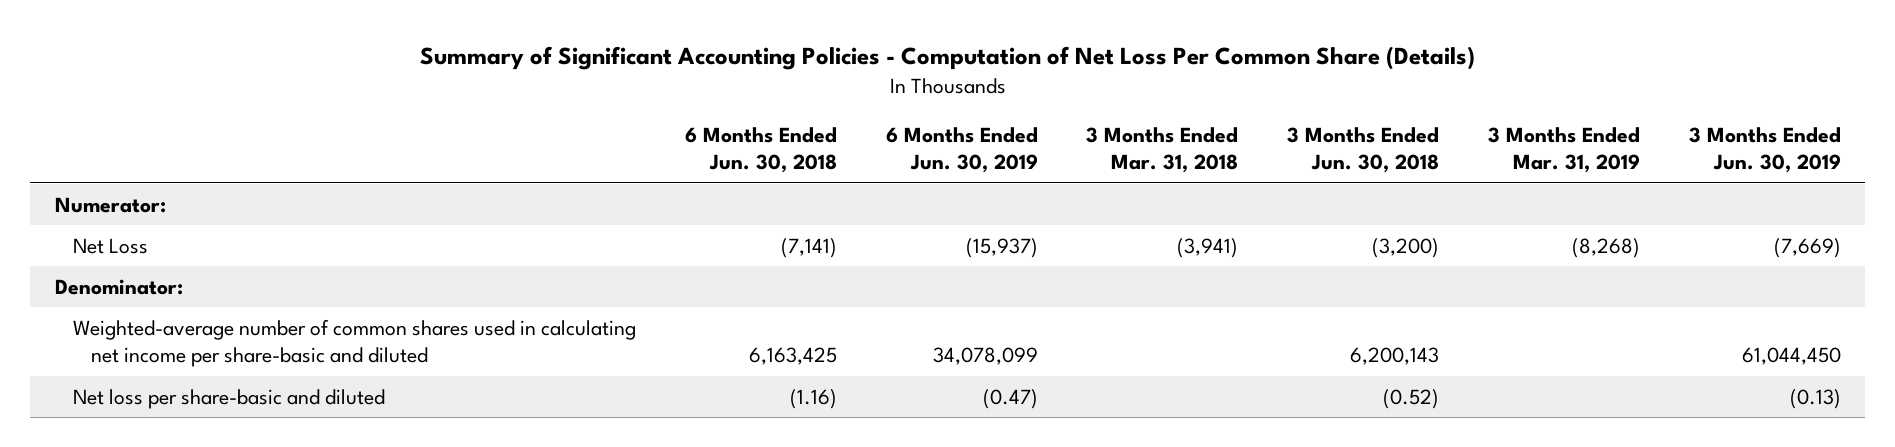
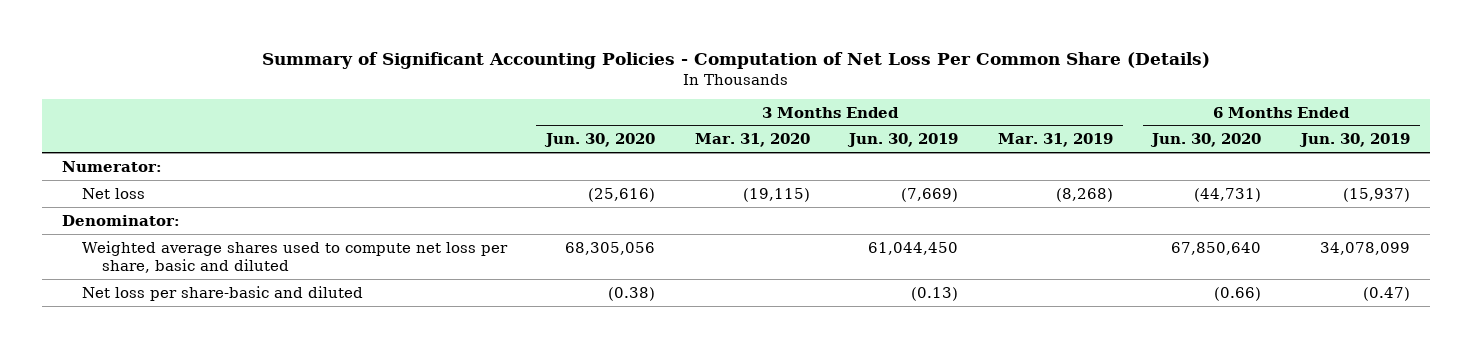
[684,126,837,174] 6 Months Ended Jun. 30, 2018 -> none
[1086,126,1239,174] 3 Months Ended Mar. 31, 2018 -> none
[1287,126,1440,174] 3 Months Ended Jun. 30, 2018 -> none
none -> [544,133,656,148] Jun. 30, 2020
none -> [694,133,810,148] Mar. 31, 2020
none -> [1150,133,1262,148] Jun. 30, 2020
[73,237,149,254] Net Loss -> [81,187,145,199] Net loss
[73,318,637,368] Weighted-average number of common shares used in calculating net income per share-basic and diluted -> [81,240,508,273] Weighted average shares used to compute net loss per share, basic and diluted

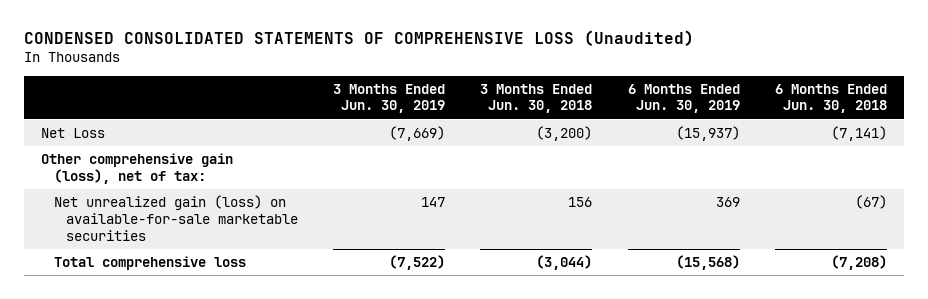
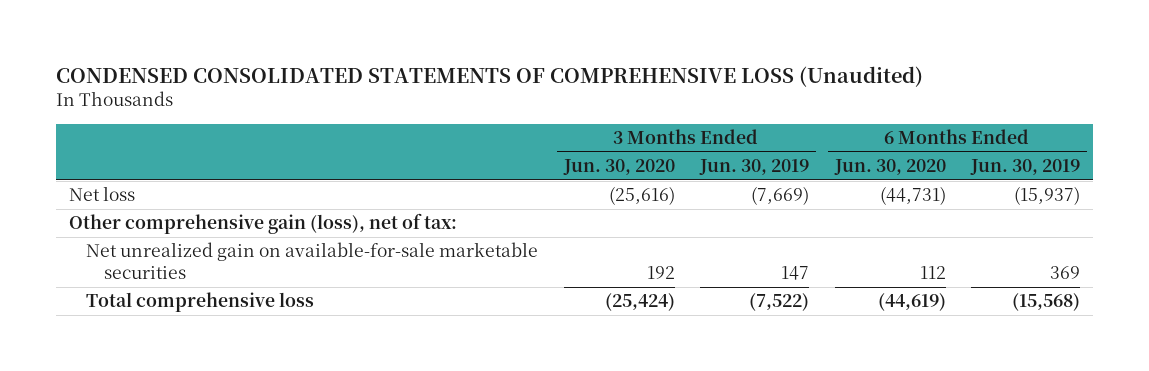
[480,83,593,114] 3 Months Ended Jun. 30, 2018 -> none
[774,83,887,114] 6 Months Ended Jun. 30, 2018 -> none
none -> [562,159,675,176] Jun. 30, 2020
none -> [833,159,946,176] Jun. 30, 2020
[41,128,106,139] Net Loss -> [68,186,135,202] Net loss
[53,195,298,241] Net unrealized gain (loss) on available-for-sale marketable securities -> [86,242,539,280] Net unrealized gain on available-for-sale marketable securities

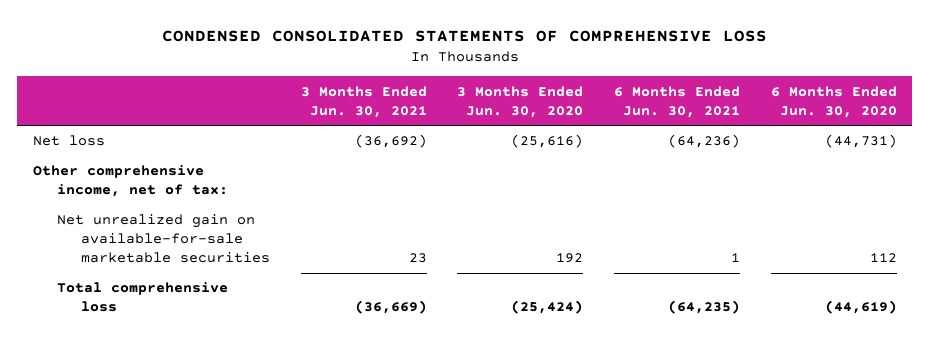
[55,65,923,87] CONDENSED CONSOLIDATED STATEMENTS OF COMPREHENSIVE LOSS (Unaudited) -> [161,29,767,42] CONDENSED CONSOLIDATED STATEMENTS OF COMPREHENSIVE LOSS
[699,159,810,176] Jun. 30, 2019 -> none
[970,159,1081,176] Jun. 30, 2019 -> none
none -> [300,85,427,118] 3 Months Ended Jun. 30, 2021
none -> [614,85,741,118] 6 Months Ended Jun. 30, 2021
[68,213,457,235] Other comprehensive gain (loss), net of tax: -> [32,165,228,198] Other comprehensive income, net of tax:

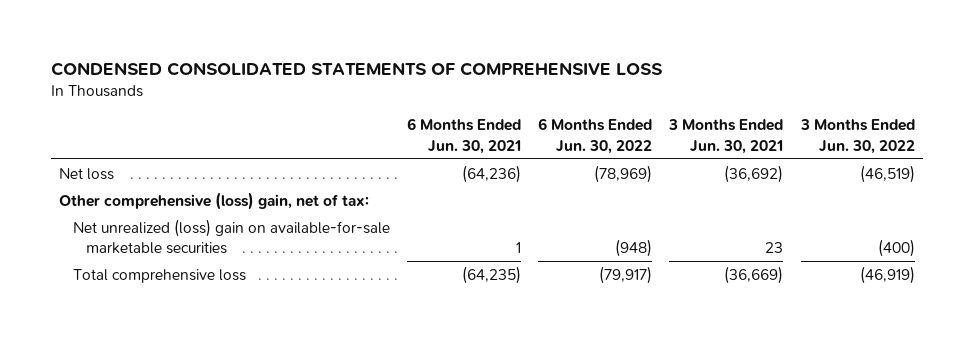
[457,85,584,118] 3 Months Ended Jun. 30, 2020 -> none
[770,85,897,118] 6 Months Ended Jun. 30, 2020 -> none
none -> [538,118,653,154] 6 Months Ended Jun. 30, 2022
none -> [799,119,915,154] 3 Months Ended Jun. 30, 2022
[32,165,228,198] Other comprehensive income, net of tax: -> [59,191,370,210] Other comprehensive (loss) gain, net of tax:
[56,214,270,264] Net unrealized gain on available-for-sale marketable securities -> [72,218,390,255] Net unrealized (loss) gain on available-for-sale marketable securities

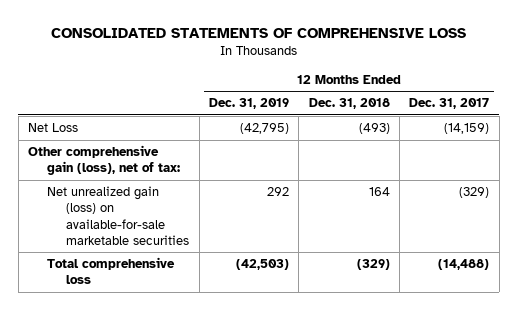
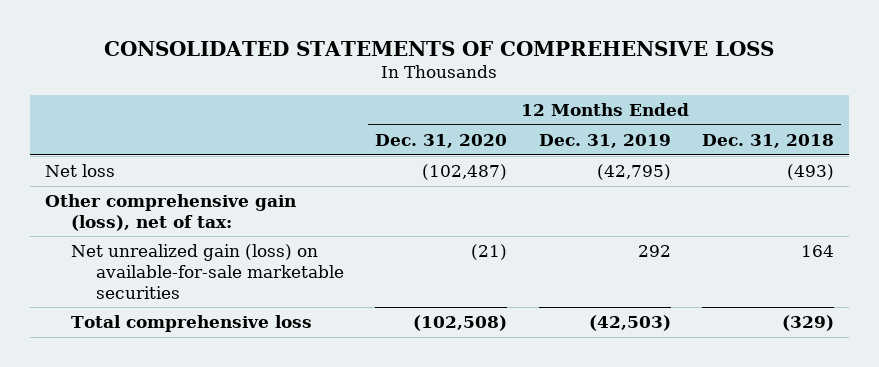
[409,98,490,110] Dec. 31, 2017 -> none
none -> [375,133,508,148] Dec. 31, 2020
[28,123,79,133] Net Loss -> [45,163,116,177] Net loss

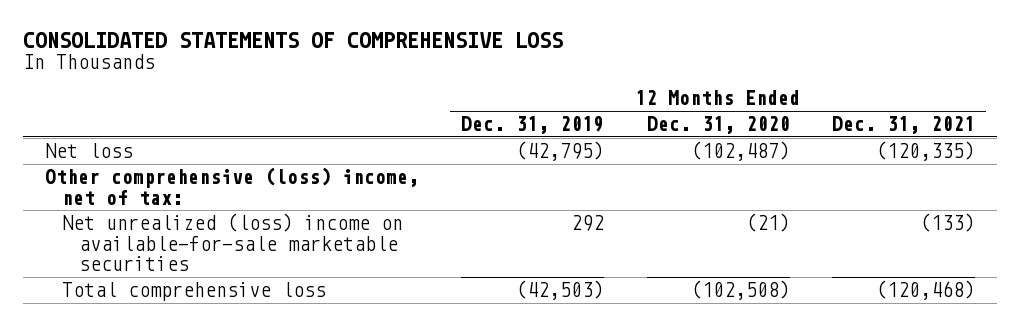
[701,133,834,148] Dec. 31, 2018 -> none
none -> [832,116,976,135] Dec. 31, 2021
[45,193,297,231] Other comprehensive gain (loss), net of tax: -> [44,167,419,205] Other comprehensive (loss) income, net of tax:
[70,243,345,299] Net unrealized gain (loss) on available-for-sale marketable securities -> [61,213,403,271] Net unrealized (loss) income on available-for-sale marketable securities

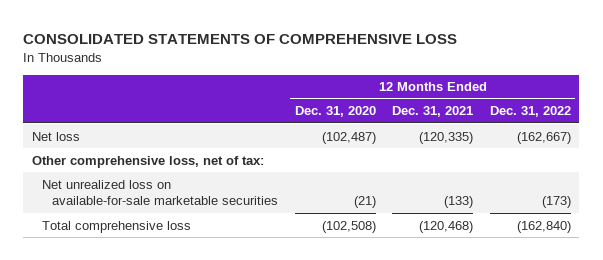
[461,116,605,135] Dec. 31, 2019 -> none
none -> [489,106,571,118] Dec. 31, 2022
[44,167,419,205] Other comprehensive (loss) income, net of tax: -> [31,155,264,168] Other comprehensive loss, net of tax:
[61,213,403,271] Net unrealized (loss) income on available-for-sale marketable securities -> [41,179,278,206] Net unrealized loss on available-for-sale marketable securities

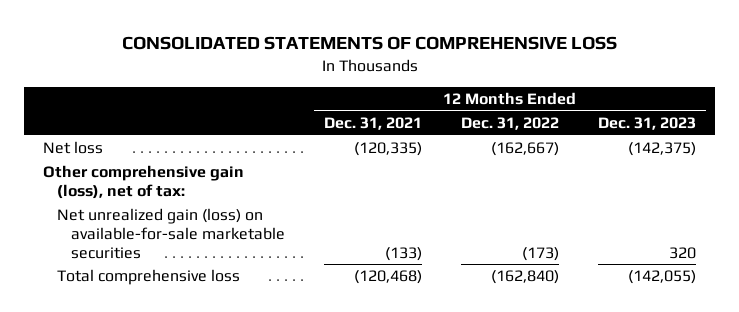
[294,106,376,118] Dec. 31, 2020 -> none
none -> [597,116,696,130] Dec. 31, 2023
[31,155,264,168] Other comprehensive loss, net of tax: -> [43,165,245,199] Other comprehensive gain (loss), net of tax:
[41,179,278,206] Net unrealized loss on available-for-sale marketable securities -> [56,208,285,259] Net unrealized gain (loss) on available-for-sale marketable securities

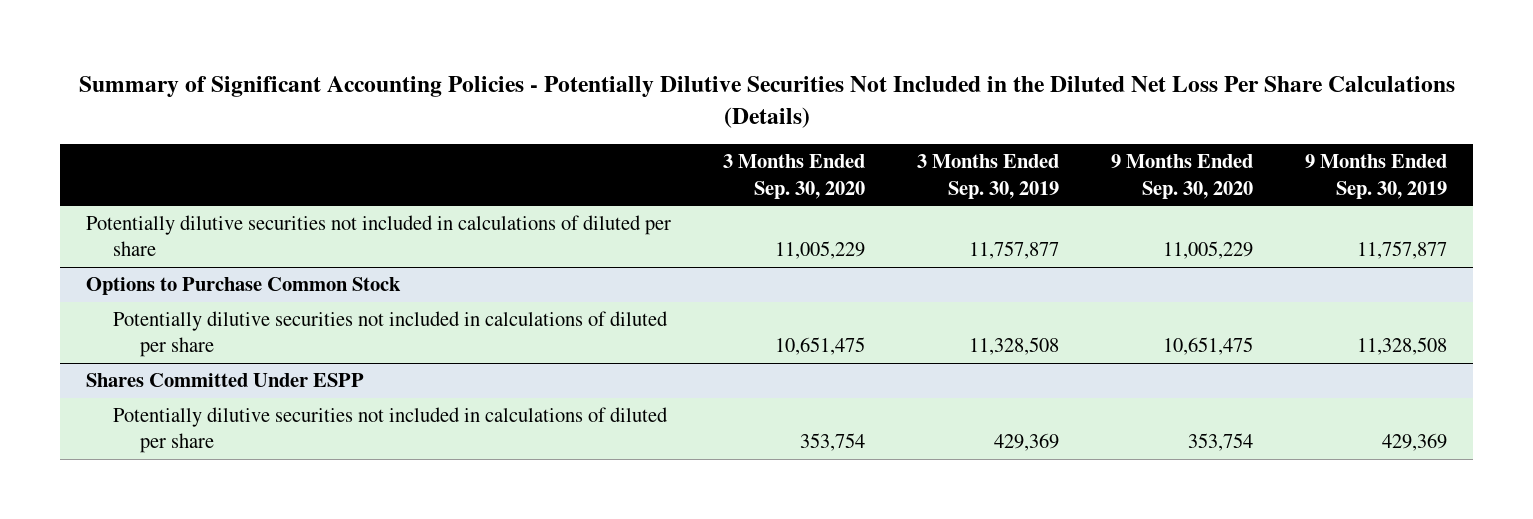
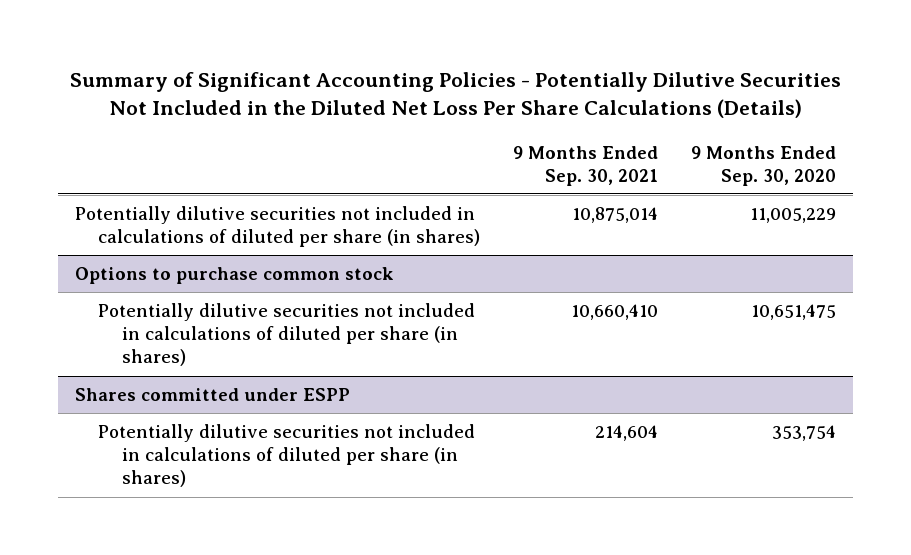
[723,154,866,199] 3 Months Ended Sep. 30, 2020 -> none
[917,154,1060,199] 3 Months Ended Sep. 30, 2019 -> none
[1304,154,1447,199] 9 Months Ended Sep. 30, 2019 -> none
none -> [513,145,659,186] 9 Months Ended Sep. 30, 2021
[86,215,672,257] Potentially dilutive securities not included in calculations of diluted per share -> [74,205,481,248] Potentially dilutive securities not included in calculations of diluted per share (in shares)
[86,277,402,296] Options to Purchase Common Stock -> [74,266,394,284] Options to purchase common stock
[113,311,669,358] Potentially dilutive securities not included in calculations of diluted per share -> [98,302,476,367] Potentially dilutive securities not included in calculations of diluted per share (in shares)
[86,373,365,388] Shares Committed Under ESPP -> [74,387,350,401] Shares committed under ESPP
[113,407,669,454] Potentially dilutive securities not included in calculations of diluted per share -> [98,423,476,488] Potentially dilutive securities not included in calculations of diluted per share (in shares)

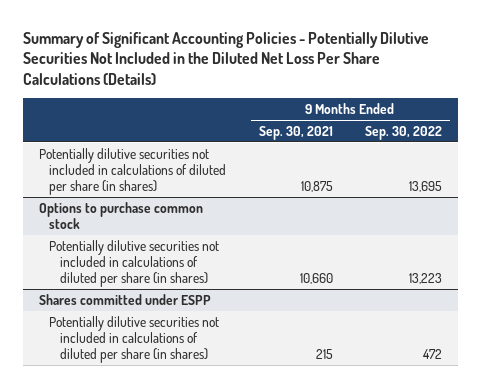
[691,145,837,186] 9 Months Ended Sep. 30, 2020 -> none
none -> [364,125,442,140] Sep. 30, 2022
[572,206,659,223] 10,875,014 -> [300,180,333,192] 10,875
[571,303,659,320] 10,660,410 -> [299,272,333,284] 10,660
[595,424,659,441] 214,604 -> [315,348,333,359] 215

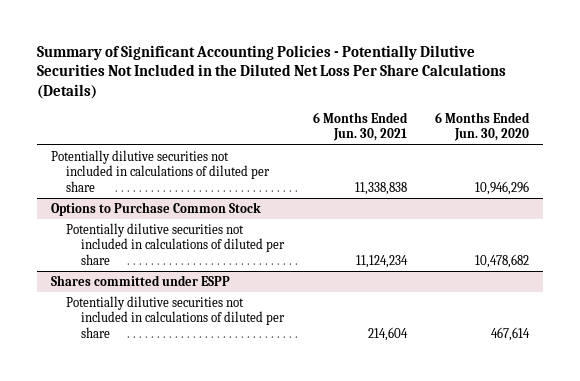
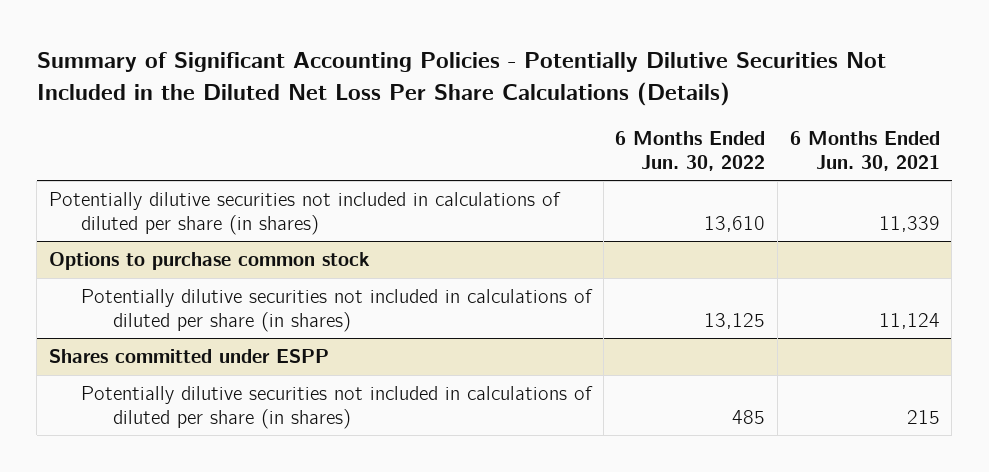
[435,111,531,142] 6 Months Ended Jun. 30, 2020 -> none
none -> [615,130,766,171] 6 Months Ended Jun. 30, 2022
[51,149,271,192] Potentially dilutive securities not included in calculations of diluted per share -> [49,192,562,236] Potentially dilutive securities not included in calculations of diluted per share (in shares)
[354,181,407,195] 11,338,838 -> [878,216,940,233] 11,339
[51,201,262,216] Options to Purchase Common Stock -> [49,252,371,271] Options to purchase common stock
[66,222,286,265] Potentially dilutive securities not included in calculations of diluted per share -> [81,289,594,333] Potentially dilutive securities not included in calculations of diluted per share (in shares)
[355,254,408,268] 11,124,234 -> [878,313,940,330] 11,124
[66,295,286,338] Potentially dilutive securities not included in calculations of diluted per share -> [81,386,594,430] Potentially dilutive securities not included in calculations of diluted per share (in shares)
[367,326,408,341] 214,604 -> [906,410,940,425] 215

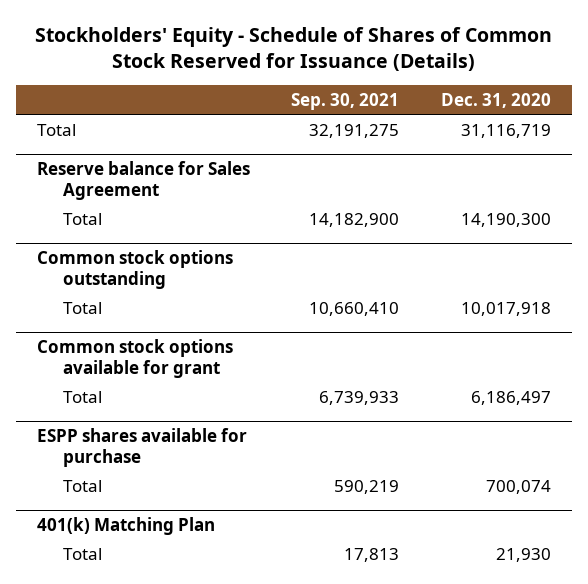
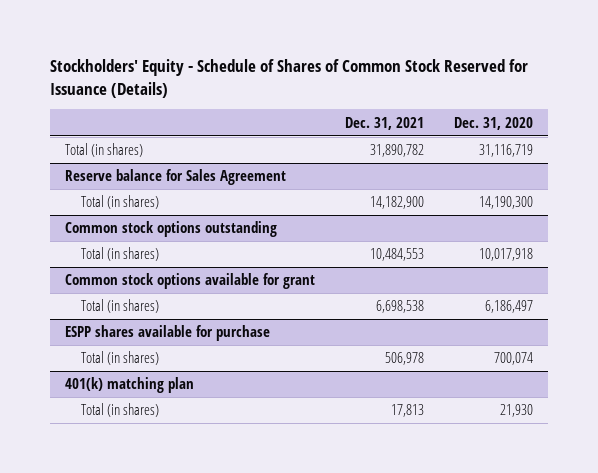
[291,92,400,110] Sep. 30, 2021 -> none
none -> [344,116,424,130] Dec. 31, 2021
[37,123,77,136] Total -> [64,143,143,158] Total (in shares)
[63,212,103,225] Total -> [81,195,160,210] Total (in shares)
[63,301,103,314] Total -> [81,247,160,262] Total (in shares)
[63,390,103,403] Total -> [81,299,160,314] Total (in shares)
[63,479,103,492] Total -> [81,351,160,366] Total (in shares)
[37,516,216,535] 401(k) Matching Plan -> [64,377,194,394] 401(k) matching plan
[63,547,103,560] Total -> [81,403,160,418] Total (in shares)

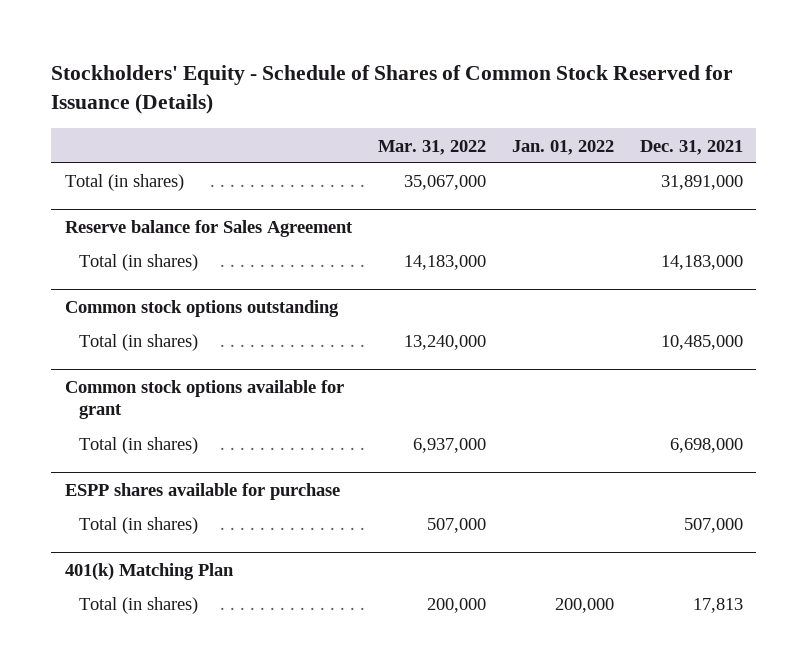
[454,116,534,130] Dec. 31, 2020 -> none
none -> [377,139,486,155] Mar. 31, 2022
none -> [512,139,615,155] Jan. 01, 2022
[369,144,424,158] 31,890,782 -> [661,175,744,191] 31,891,000
[369,196,424,210] 14,182,900 -> [661,255,744,271] 14,183,000
[369,248,424,262] 10,484,553 -> [661,335,744,351] 10,485,000
[375,300,424,314] 6,698,538 -> [670,438,744,454] 6,698,000
[384,352,424,366] 506,978 -> [684,518,744,534] 507,000
[64,377,194,394] 401(k) matching plan -> [64,562,234,580] 401(k) Matching Plan

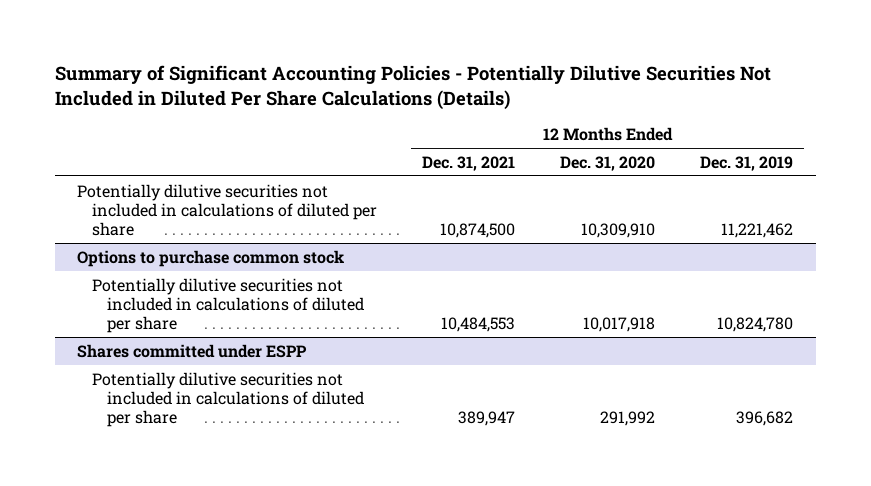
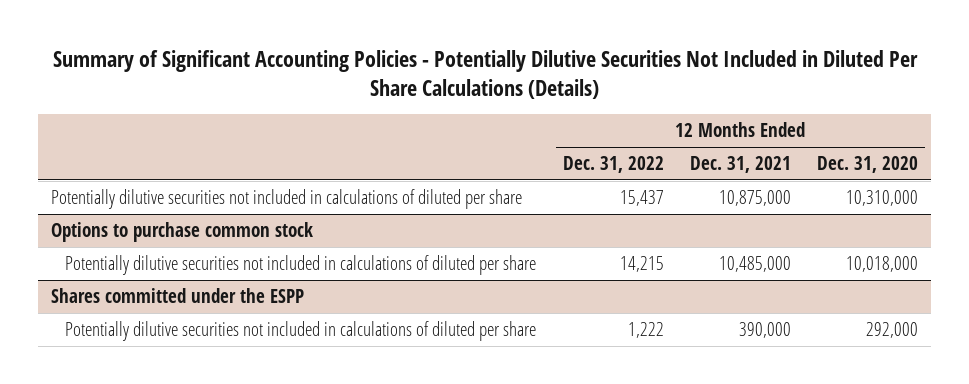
[700,155,794,171] Dec. 31, 2019 -> none
none -> [562,156,664,174] Dec. 31, 2022
[440,223,516,239] 10,874,500 -> [718,189,791,206] 10,875,000
[581,223,656,239] 10,309,910 -> [846,189,919,206] 10,310,000
[441,317,516,333] 10,484,553 -> [718,255,791,272] 10,485,000
[583,317,656,333] 10,017,918 -> [846,255,919,272] 10,018,000
[77,343,308,358] Shares committed under ESPP -> [51,287,305,303] Shares committed under the ESPP
[458,411,516,427] 389,947 -> [738,321,791,338] 390,000
[600,411,656,427] 291,992 -> [866,321,919,338] 292,000

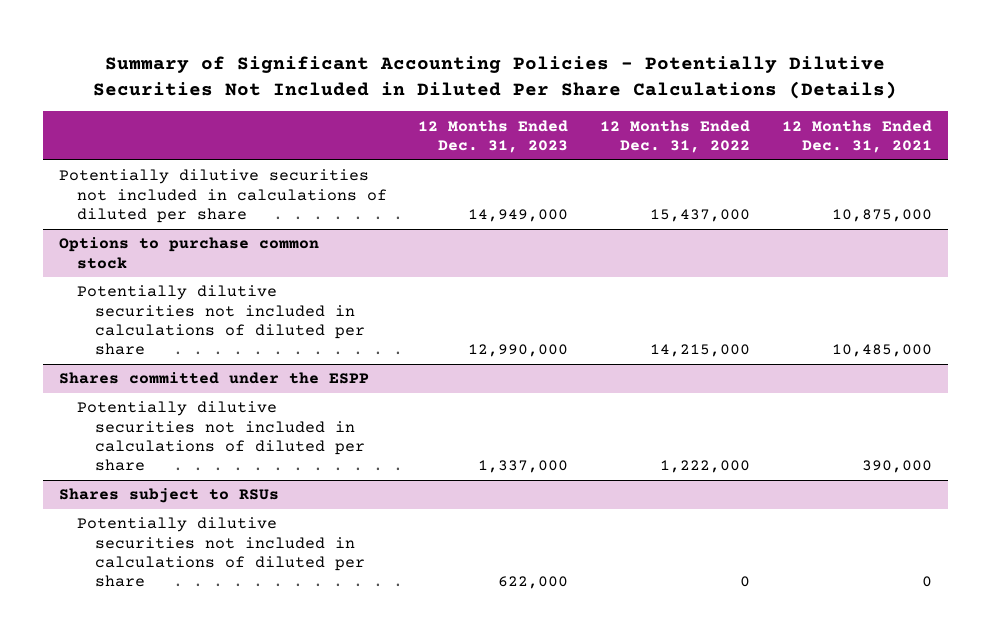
[817,156,919,174] Dec. 31, 2020 -> none
none -> [418,119,569,154] 12 Months Ended Dec. 31, 2023
[619,189,664,206] 15,437 -> [650,208,751,222] 15,437,000
[619,255,664,272] 14,215 -> [650,344,751,358] 14,215,000
[627,321,664,338] 1,222 -> [660,460,751,474] 1,222,000
none -> [58,488,279,504] Shares subject to RSUs
none -> [76,517,365,588] Potentially dilutive securities not included in calculations of diluted per share

